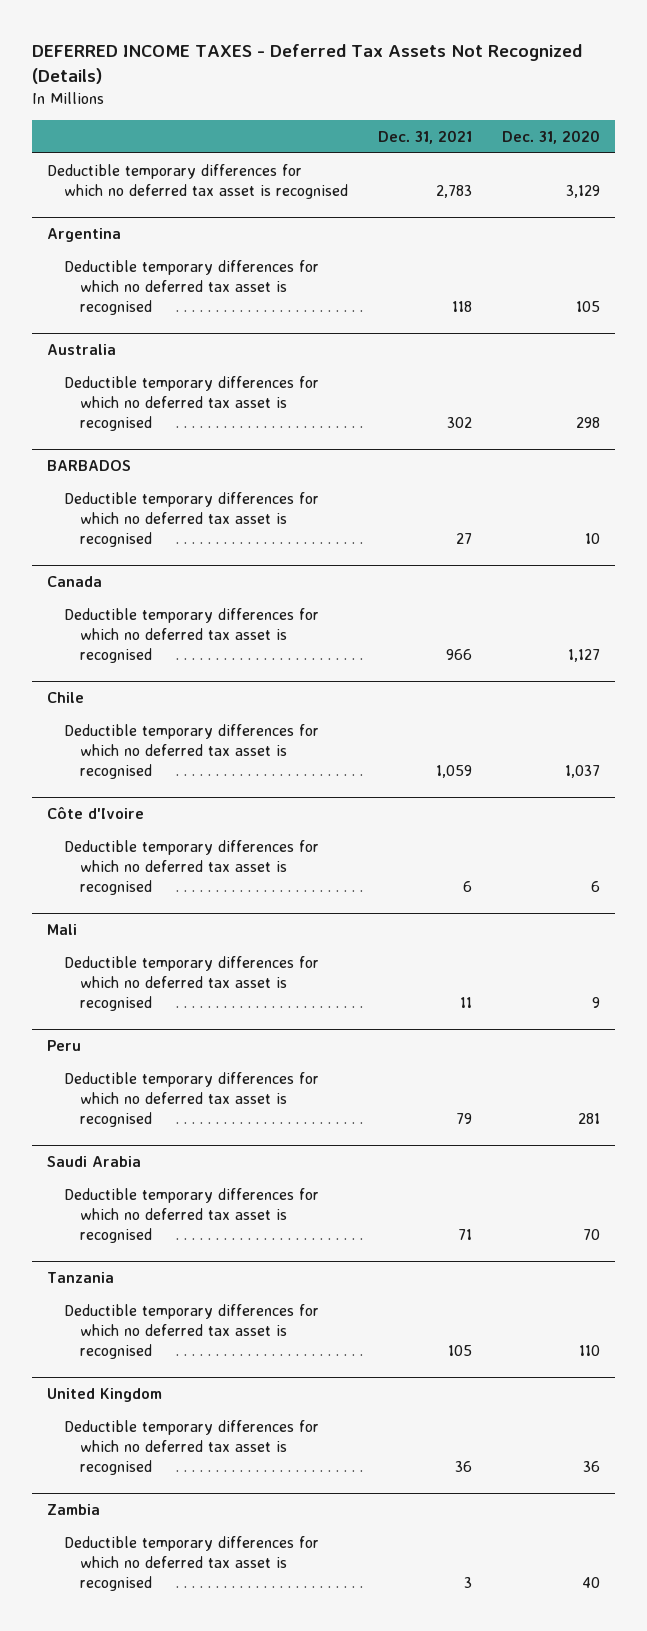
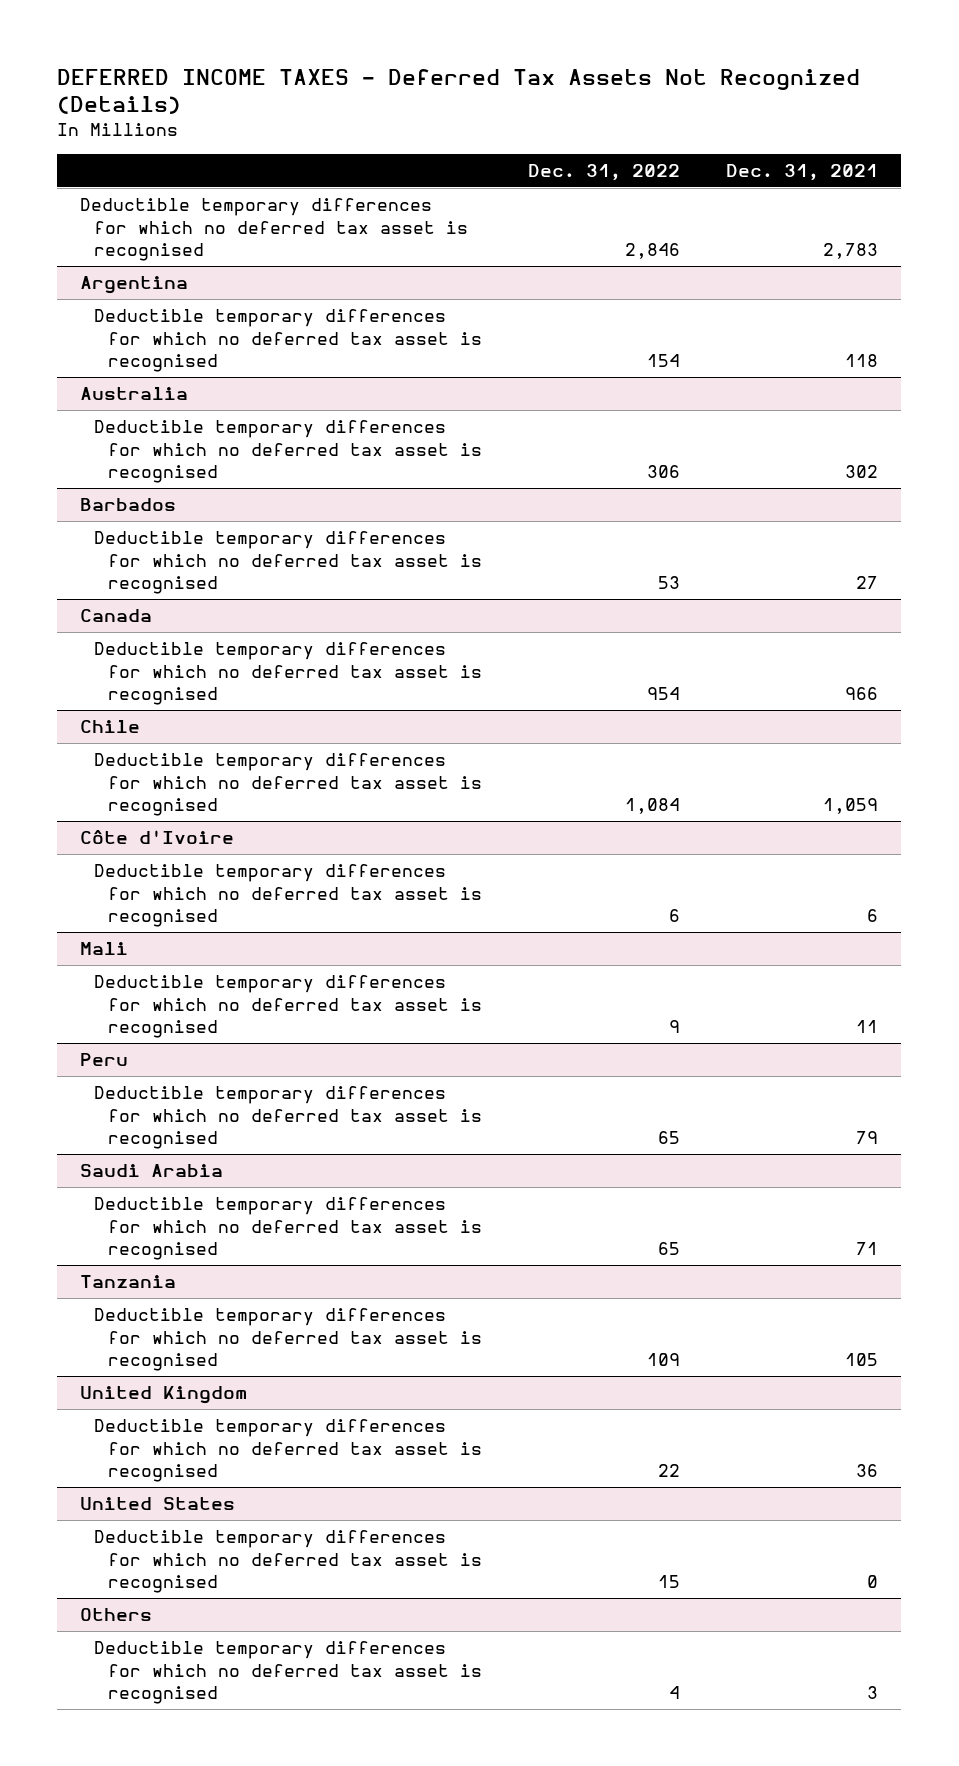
[501,129,600,144] Dec. 31, 2020 -> none
none -> [528,163,681,181] Dec. 31, 2022
[47,459,132,471] BARBADOS -> [80,498,177,512] Barbados
[47,1503,101,1515] Zambia -> none
none -> [80,1497,236,1511] United States
none -> [94,1530,483,1594] Deductible temporary differences for which no deferred tax asset is recognised
none -> [80,1608,153,1622] Others

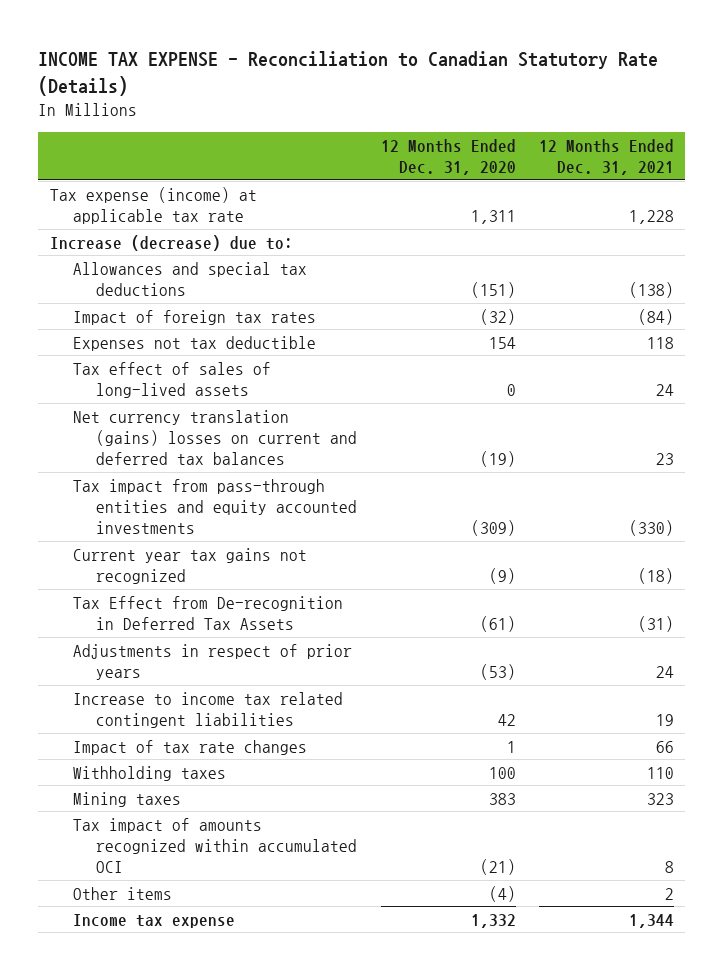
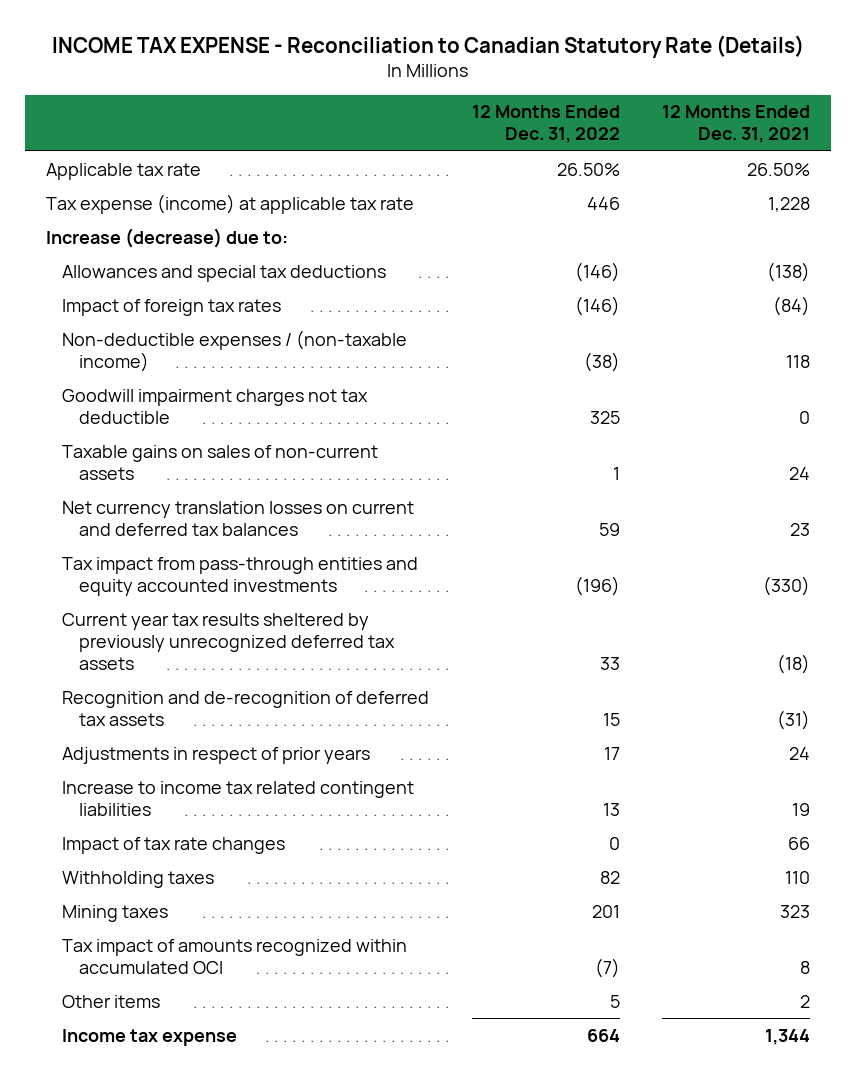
[380,138,516,175] 12 Months Ended Dec. 31, 2020 -> none
none -> [471,105,620,144] 12 Months Ended Dec. 31, 2022
none -> [45,162,201,180] Applicable tax rate
[73,361,272,398] Tax effect of sales of long-lived assets -> none
[73,335,317,351] Expenses not tax deductible -> [62,329,408,372] Non-deductible expenses / (non-taxable income)
none -> [62,388,369,424] Goodwill impairment charges not tax deductible
none -> [62,444,379,480] Taxable gains on sales of non-current assets
[73,409,358,466] Net currency translation (gains) losses on current and deferred tax balances -> [62,500,415,536] Net currency translation losses on current and deferred tax balances
[73,547,308,584] Current year tax gains not recognized -> none
none -> [62,612,395,670] Current year tax results sheltered by previously unrecognized deferred tax assets
[73,595,344,630] Tax Effect from De-recognition in Deferred Tax Assets -> [62,690,430,726] Recognition and de-recognition of deferred tax assets

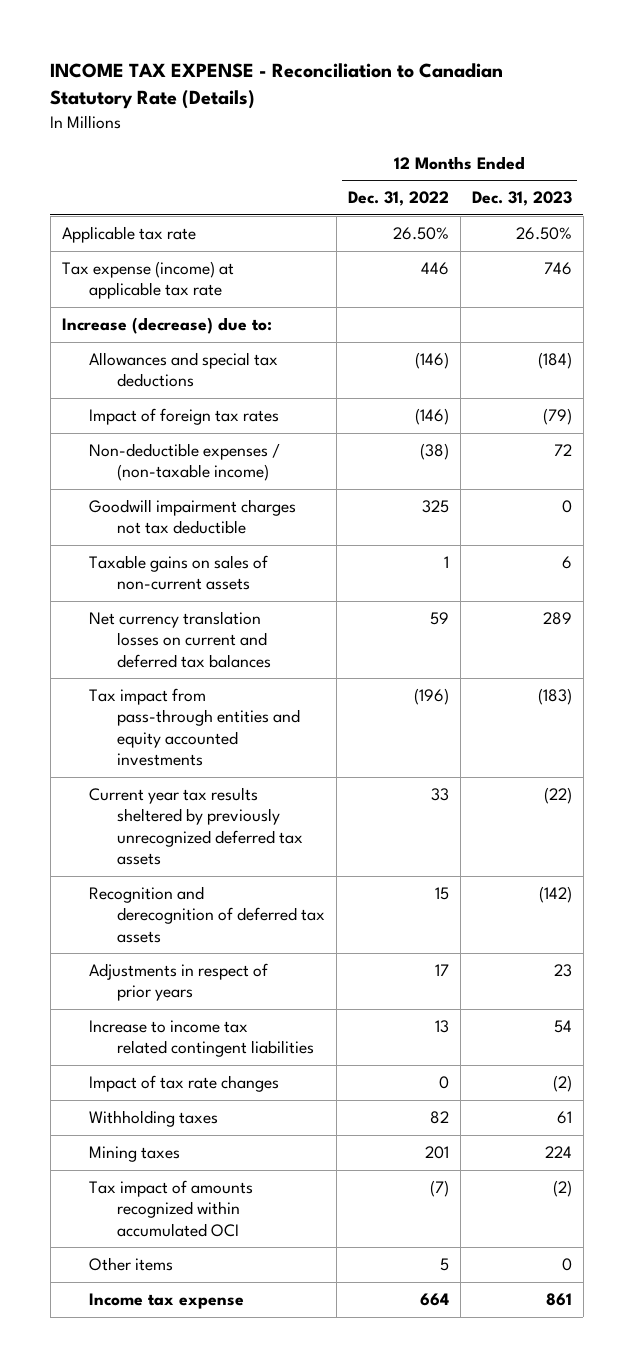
[661,105,810,144] 12 Months Ended Dec. 31, 2021 -> none
none -> [471,191,572,207] Dec. 31, 2023
[62,690,430,726] Recognition and de-recognition of deferred tax assets -> [89,886,325,943] Recognition and derecognition of deferred tax assets

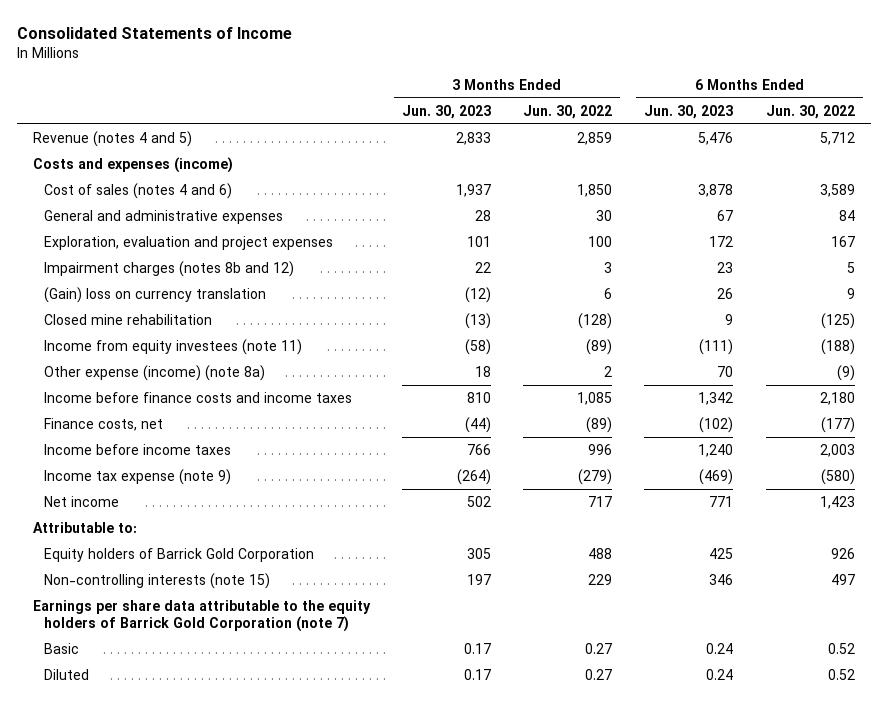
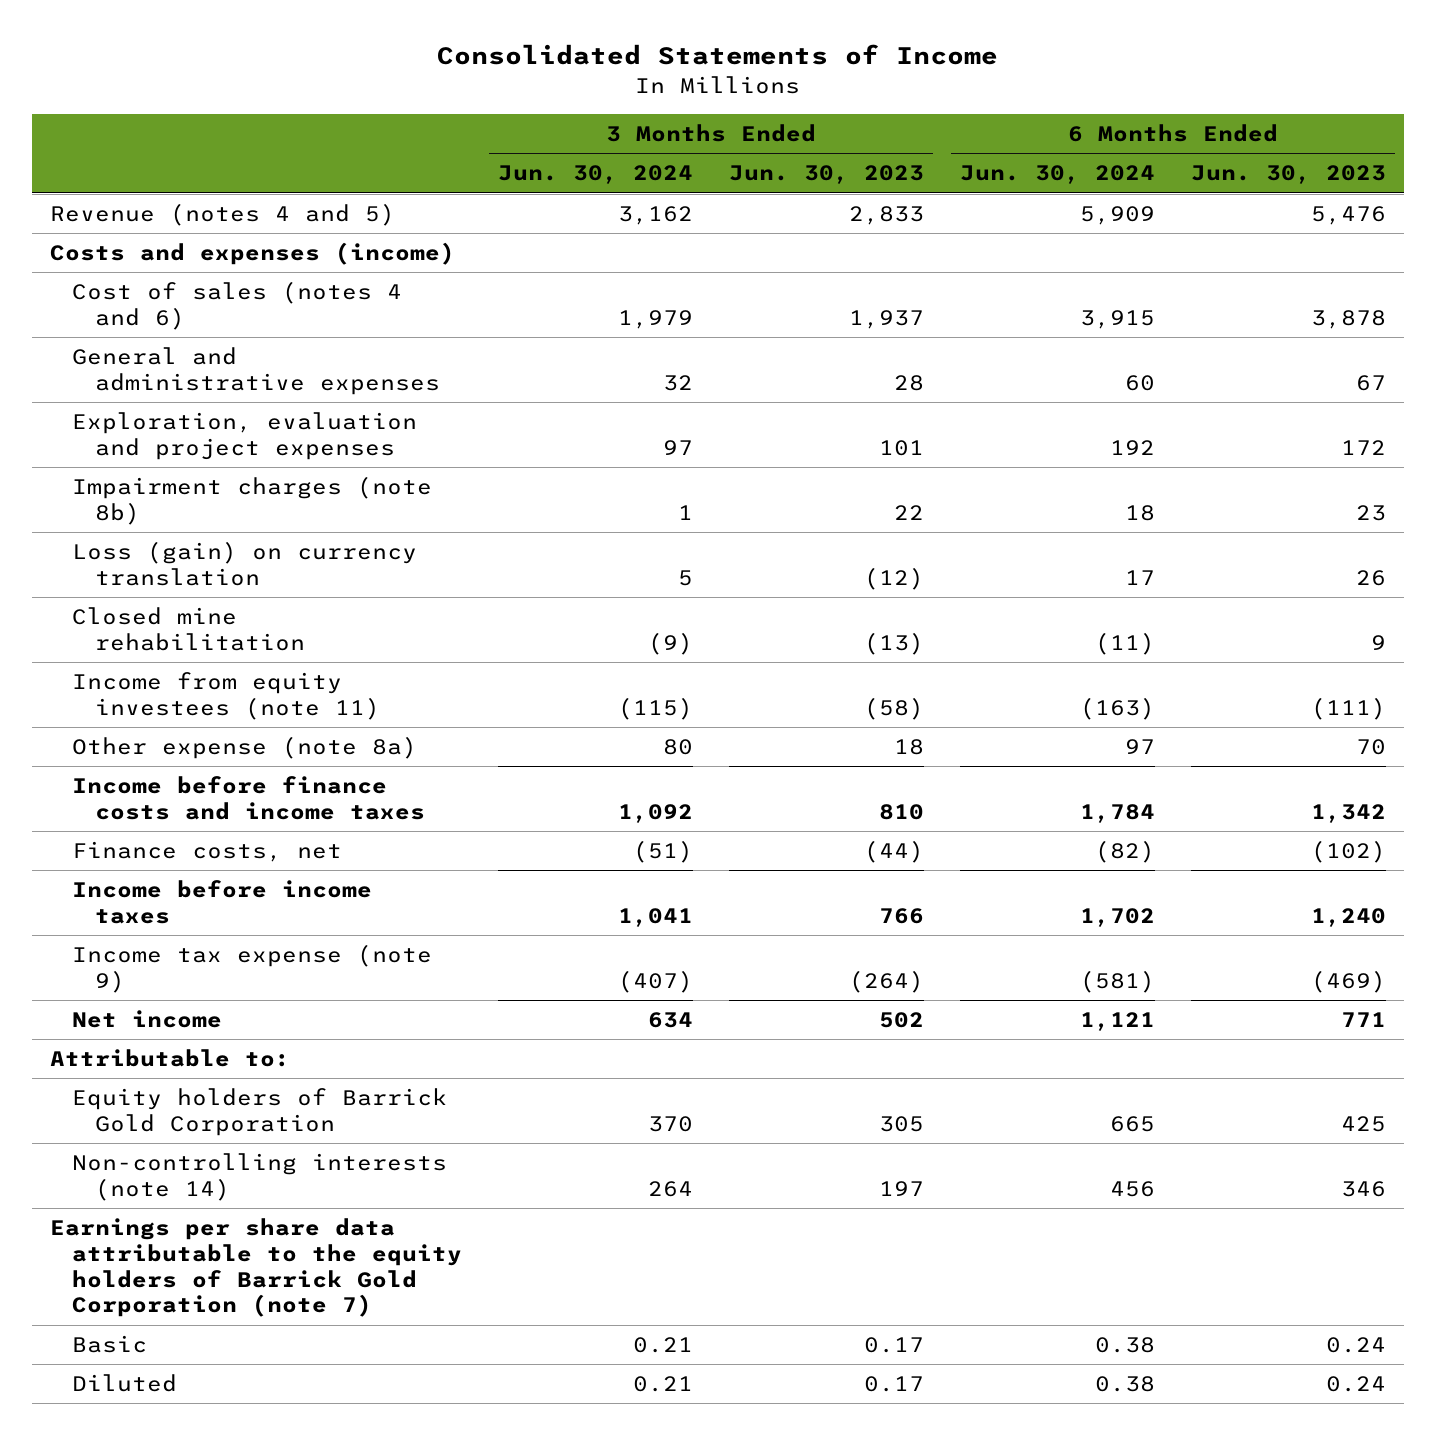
[523,104,613,119] Jun. 30, 2022 -> none
[765,104,855,119] Jun. 30, 2022 -> none
none -> [498,165,694,185] Jun. 30, 2024
none -> [959,165,1155,185] Jun. 30, 2024
[43,260,294,277] Impairment charges (notes 8b and 12) -> [72,476,433,525] Impairment charges (note 8b)
[43,286,266,303] (Gain) loss on currency translation -> [72,541,418,586] Loss (gain) on currency translation
[43,364,265,381] Other expense (income) (note 8a) -> [72,736,418,760] Other expense (note 8a)
[43,572,270,589] Non-controlling interests (note 15) -> [72,1153,448,1201] Non-controlling interests (note 14)

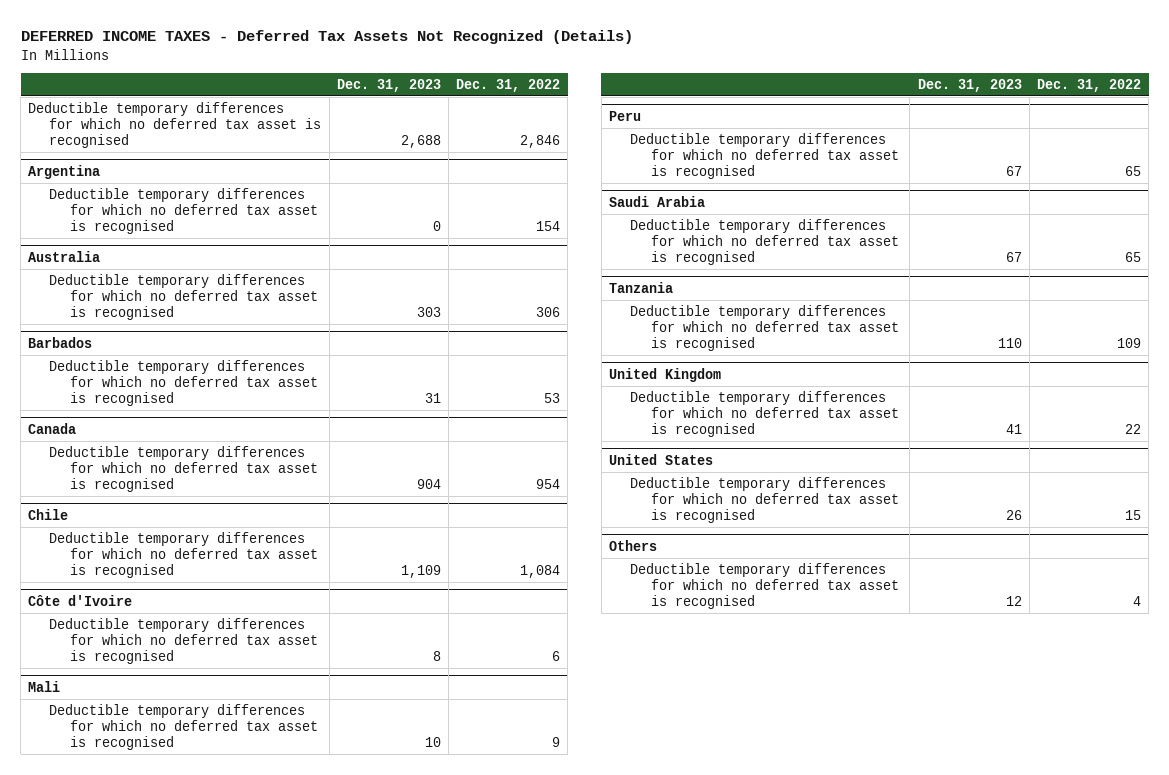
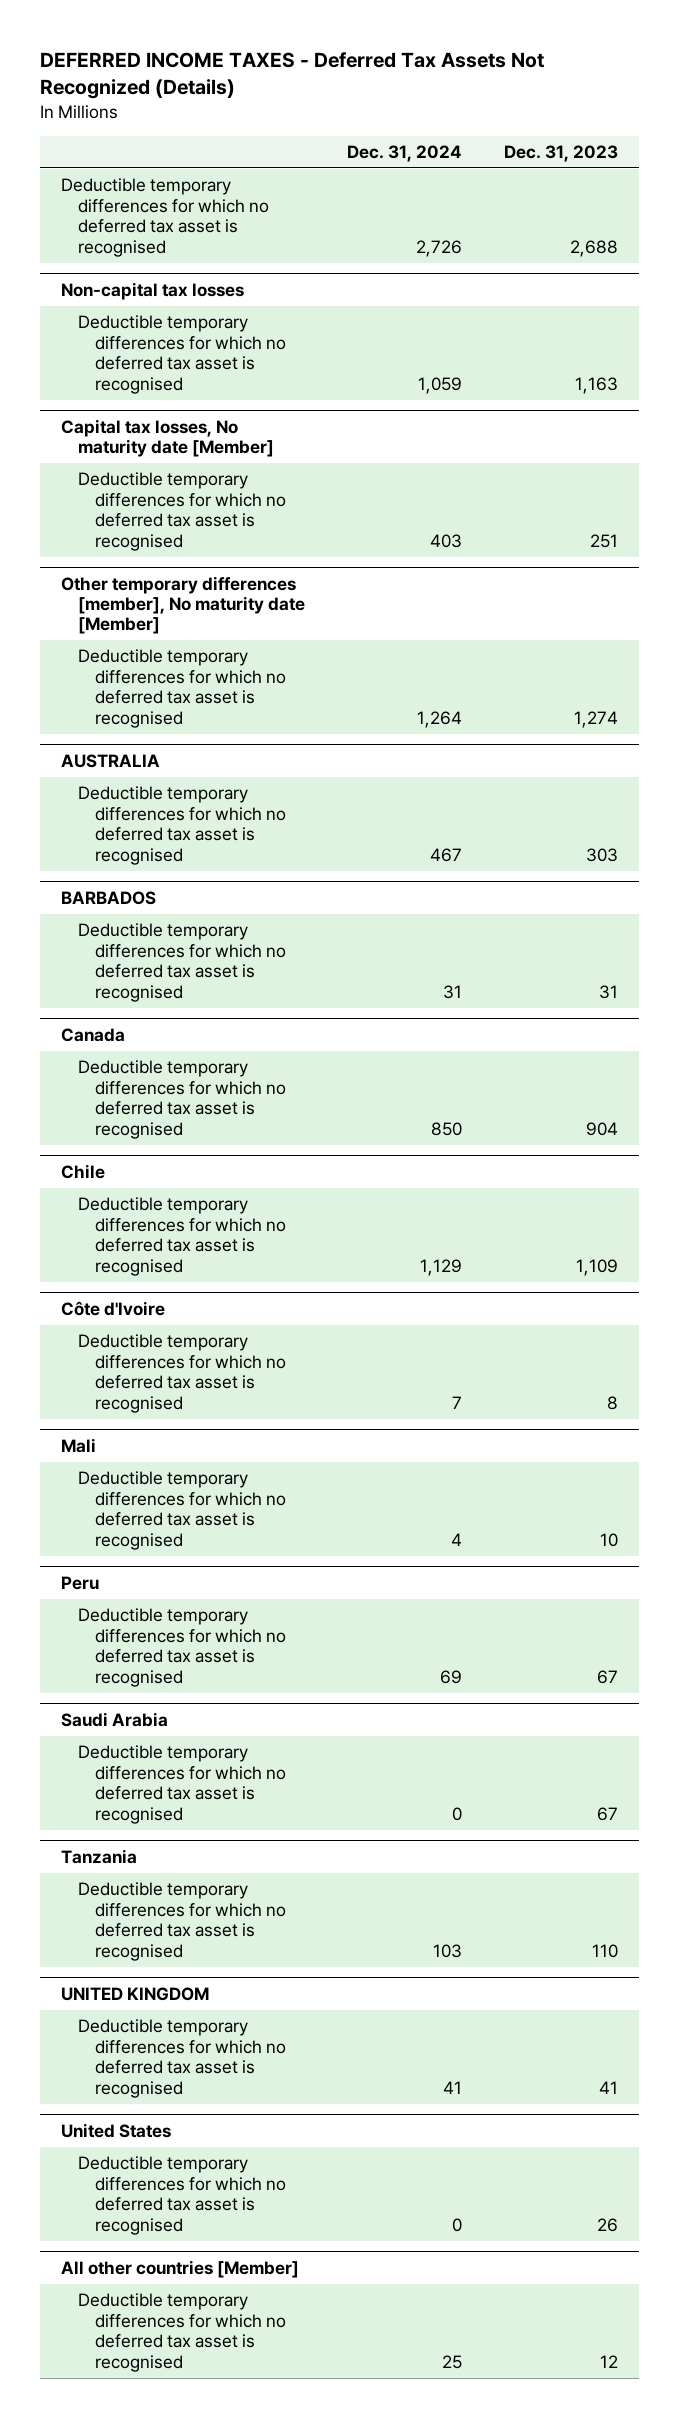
[456,78,561,92] Dec. 31, 2022 -> none
none -> [347,144,463,162] Dec. 31, 2024
[28,164,101,179] Argentina -> none
none -> [61,281,245,300] Non-capital tax losses
[432,220,441,231] 0 -> [575,376,619,394] 1,163
none -> [61,418,274,458] Capital tax losses, No maturity date [Member]
none -> [77,472,286,551] Deductible temporary differences for which no deferred tax asset is recognised
none -> [61,575,305,635] Other temporary differences [member], No maturity date [Member]
none -> [77,649,286,728] Deductible temporary differences for which no deferred tax asset is recognised
[28,250,101,262] Australia -> [61,753,161,768] AUSTRALIA
[28,336,93,348] Barbados -> [61,890,157,905] BARBADOS
[609,367,722,382] United Kingdom -> [61,1986,210,2001] UNITED KINGDOM
[609,539,658,551] Others -> [61,2259,300,2278] All other countries [Member]

